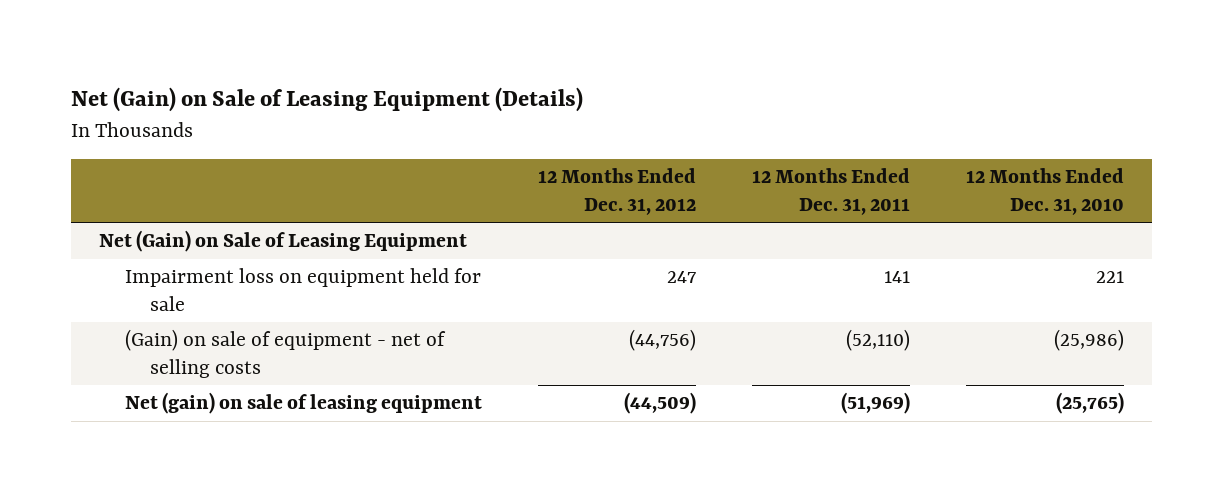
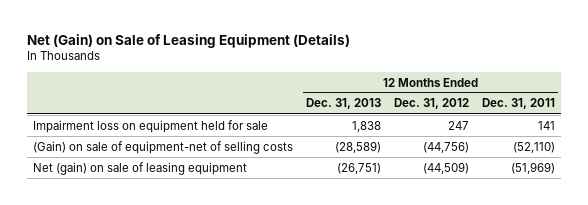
[965,168,1124,216] 12 Months Ended Dec. 31, 2010 -> none
none -> [306,98,382,110] Dec. 31, 2013
[99,230,468,253] Net (Gain) on Sale of Leasing Equipment -> none
[124,329,446,378] (Gain) on sale of equipment - net of selling costs -> [33,140,294,154] (Gain) on sale of equipment-net of selling costs

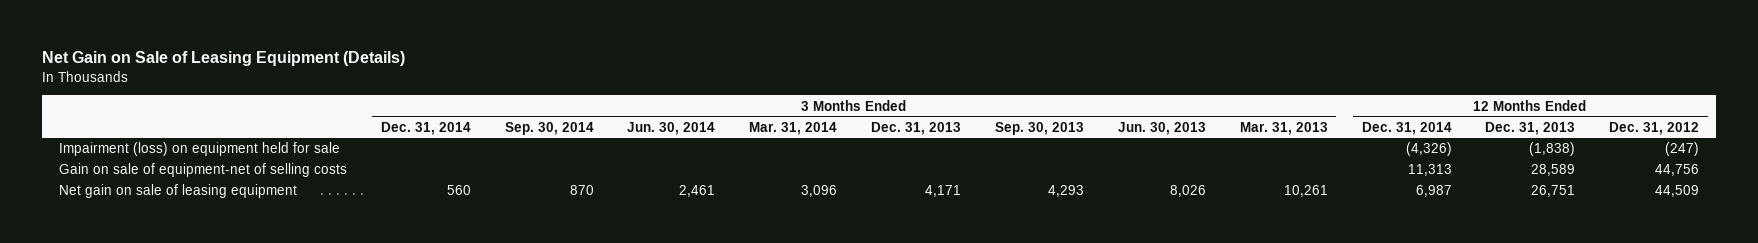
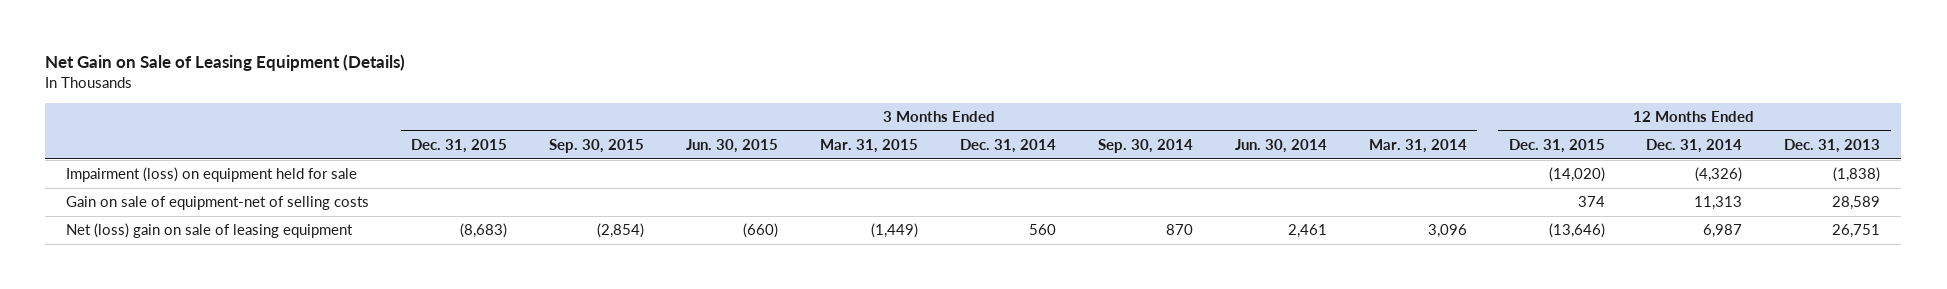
[871,121,962,135] Dec. 31, 2013 -> none
[995,121,1085,135] Sep. 30, 2013 -> none
[1117,121,1206,135] Jun. 30, 2013 -> none
[1239,121,1328,135] Mar. 31, 2013 -> none
[1609,121,1700,135] Dec. 31, 2012 -> none
none -> [411,138,508,153] Dec. 31, 2015
none -> [549,138,645,153] Sep. 30, 2015
none -> [686,138,779,153] Jun. 30, 2015
none -> [820,138,919,153] Mar. 31, 2015
none -> [1508,138,1605,153] Dec. 31, 2015
[58,184,297,199] Net gain on sale of leasing equipment -> [66,223,354,239] Net (loss) gain on sale of leasing equipment

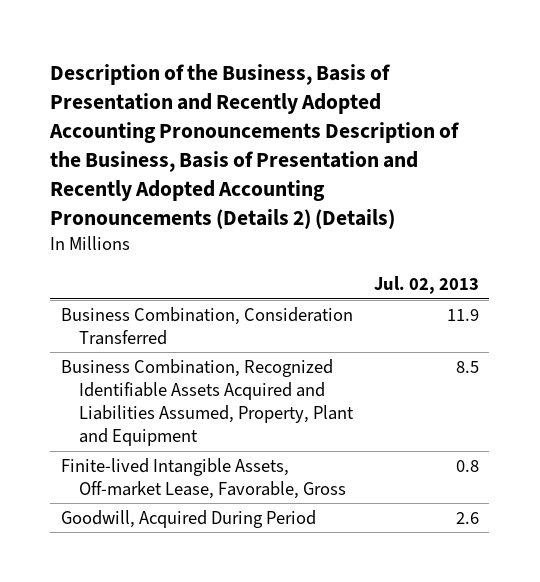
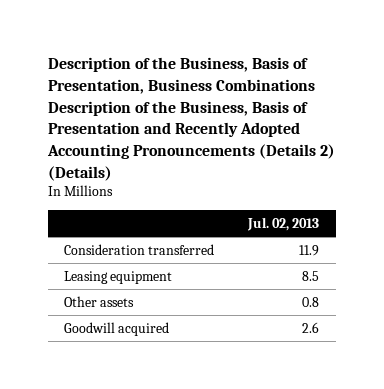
[49,63,460,230] Description of the Business, Basis of Presentation and Recently Adopted Accounting Pronouncements Description of the Business, Basis of Presentation and Recently Adopted Accounting Pronouncements (Details 2) (Details) -> [46,57,335,181] Description of the Business, Basis of Presentation, Business Combinations Description of the Business, Basis of Presentation and Recently Adopted Accounting Pronouncements (Details 2) (Details)
[60,306,353,345] Business Combination, Consideration Transferred -> [64,243,215,255] Consideration transferred
[60,358,355,447] Business Combination, Recognized Identifiable Assets Acquired and Liabilities Assumed, Property, Plant and Equipment -> [64,270,173,284] Leasing equipment
[60,457,347,499] Finite-lived Intangible Assets, Off-market Lease, Favorable, Gross -> [64,295,135,307] Other assets
[60,509,316,528] Goodwill, Acquired During Period -> [64,321,170,336] Goodwill acquired

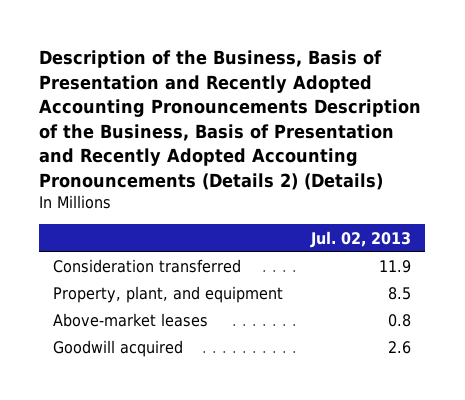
[46,57,335,181] Description of the Business, Basis of Presentation, Business Combinations Description of the Business, Basis of Presentation and Recently Adopted Accounting Pronouncements (Details 2) (Details) -> [39,49,422,191] Description of the Business, Basis of Presentation and Recently Adopted Accounting Pronouncements Description of the Business, Basis of Presentation and Recently Adopted Accounting Pronouncements (Details 2) (Details)
[64,270,173,284] Leasing equipment -> [53,286,284,304] Property, plant, and equipment
[64,295,135,307] Other assets -> [53,313,209,328] Above-market leases

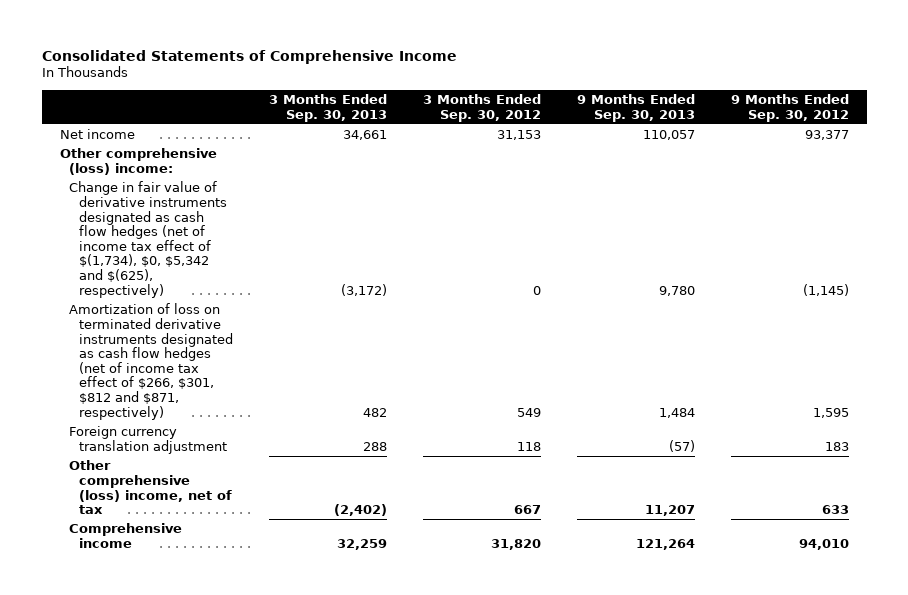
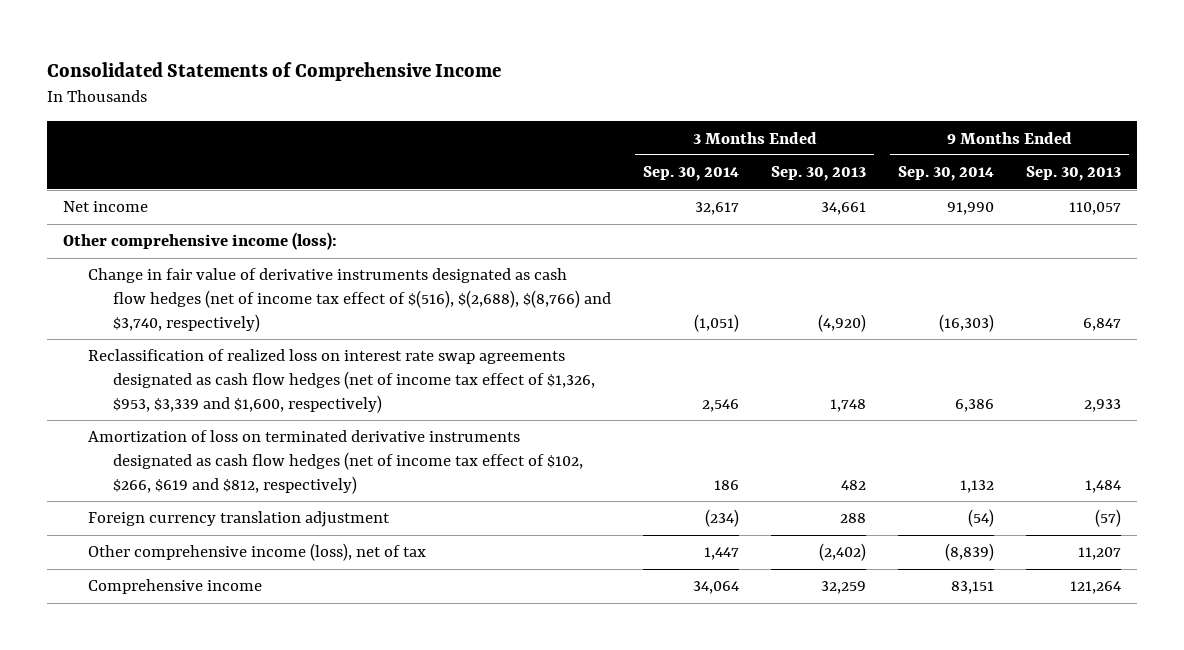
[423,93,542,122] 3 Months Ended Sep. 30, 2012 -> none
[730,93,849,122] 9 Months Ended Sep. 30, 2012 -> none
none -> [643,166,740,182] Sep. 30, 2014
none -> [898,166,995,182] Sep. 30, 2014
[59,148,217,175] Other comprehensive (loss) income: -> [63,232,338,251] Other comprehensive income (loss):
[69,181,228,298] Change in fair value of derivative instruments designated as cash flow hedges (net of income tax effect of $(1,734), $0, $5,342 and $(625), respectively) -> [88,268,612,332] Change in fair value of derivative instruments designated as cash flow hedges (net of income tax effect of $(516), $(2,688), $(8,766) and $3,740, respectively)
[341,283,388,296] (3,172) -> [818,313,867,332] (4,920)
[658,285,695,296] 9,780 -> [1083,317,1122,331] 6,847
none -> [88,349,596,413] Reclassification of realized loss on interest rate swap agreements designated as cash flow hedges (net of income tax effect of $1,326, $953, $3,339 and $1,600, respectively)
[69,303,234,420] Amortization of loss on terminated derivative instruments designated as cash flow hedges (net of income tax effect of $266, $301, $812 and $871, respectively) -> [88,430,584,494] Amortization of loss on terminated derivative instruments designated as cash flow hedges (net of income tax effect of $102, $266, $619 and $812, respectively)
[69,460,233,515] Other comprehensive (loss) income, net of tax -> [88,543,427,562] Other comprehensive income (loss), net of tax

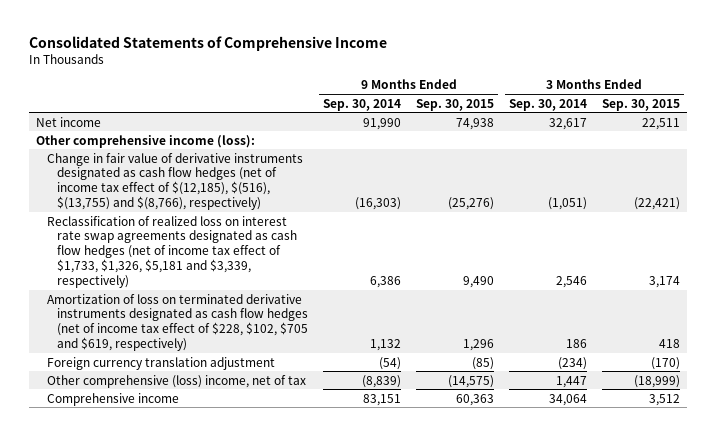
[771,166,867,182] Sep. 30, 2013 -> none
[1026,166,1122,182] Sep. 30, 2013 -> none
none -> [416,98,495,111] Sep. 30, 2015
none -> [601,98,680,111] Sep. 30, 2015
[88,268,612,332] Change in fair value of derivative instruments designated as cash flow hedges (net of income tax effect of $(516), $(2,688), $(8,766) and $3,740, respectively) -> [46,152,303,211] Change in fair value of derivative instruments designated as cash flow hedges (net of income tax effect of $(12,185), $(516), $(13,755) and $(8,766), respectively)
[88,349,596,413] Reclassification of realized loss on interest rate swap agreements designated as cash flow hedges (net of income tax effect of $1,326, $953, $3,339 and $1,600, respectively) -> [46,215,298,289] Reclassification of realized loss on interest rate swap agreements designated as cash flow hedges (net of income tax effect of $1,733, $1,326, $5,181 and $3,339, respectively)
[88,430,584,494] Amortization of loss on terminated derivative instruments designated as cash flow hedges (net of income tax effect of $102, $266, $619 and $812, respectively) -> [46,293,309,352] Amortization of loss on terminated derivative instruments designated as cash flow hedges (net of income tax effect of $228, $102, $705 and $619, respectively)
[88,543,427,562] Other comprehensive income (loss), net of tax -> [46,374,306,388] Other comprehensive (loss) income, net of tax

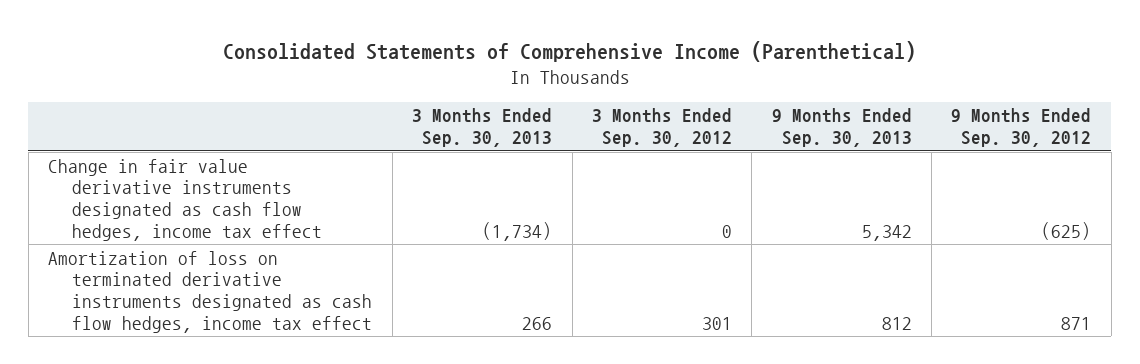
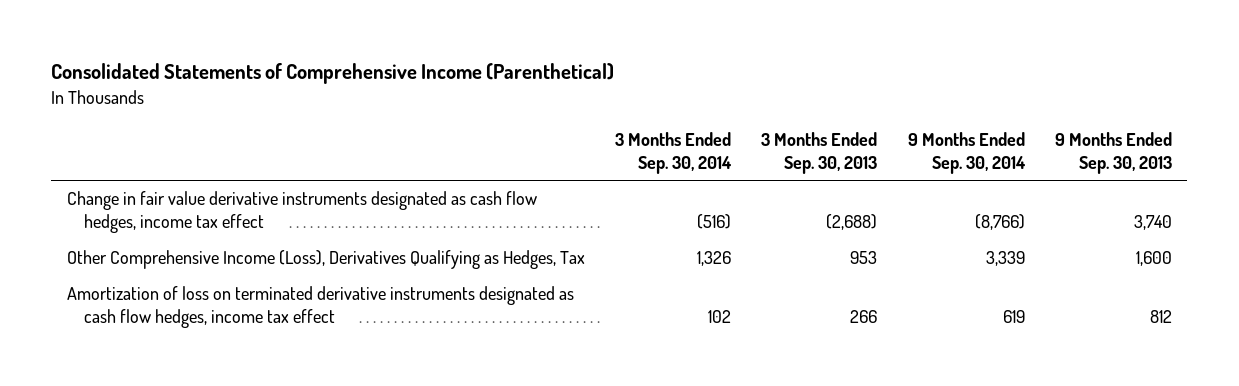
[591,108,732,148] 3 Months Ended Sep. 30, 2012 -> none
[951,108,1092,148] 9 Months Ended Sep. 30, 2012 -> none
none -> [615,132,733,175] 3 Months Ended Sep. 30, 2014
none -> [907,132,1026,175] 9 Months Ended Sep. 30, 2014
[482,222,553,242] (1,734) -> [826,214,878,231] (2,688)
[861,225,912,242] 5,342 -> [1134,215,1173,231] 3,740
none -> [66,250,585,270] Other Comprehensive Income (Loss), Derivatives Qualifying as Hedges, Tax

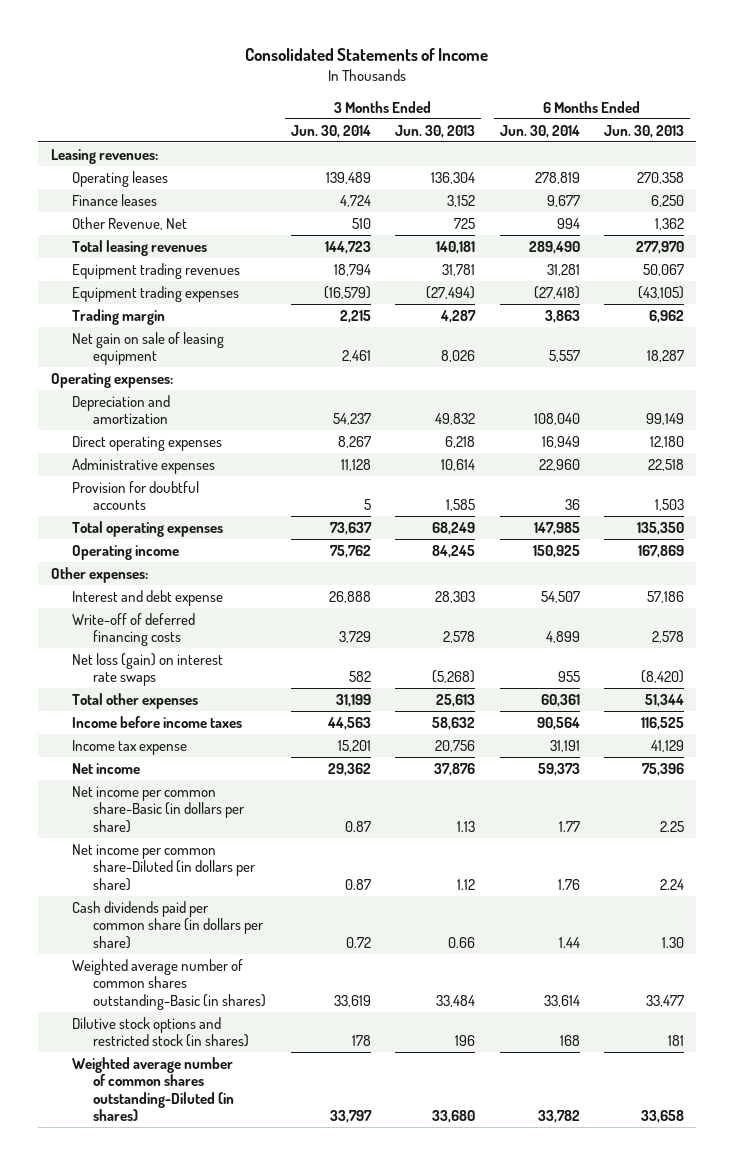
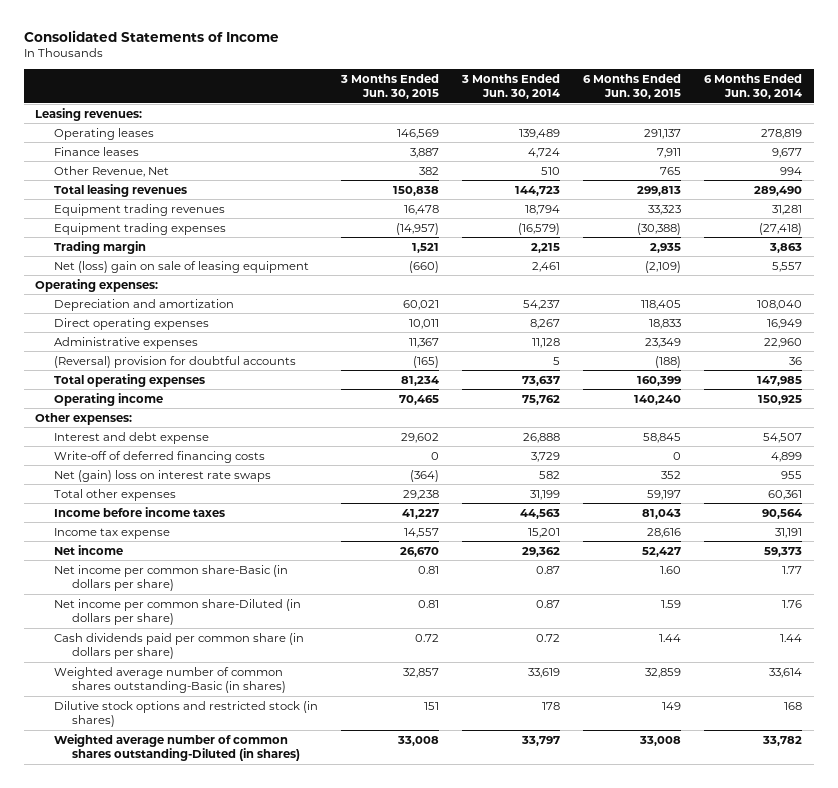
[395,124,476,138] Jun. 30, 2013 -> none
[604,124,685,138] Jun. 30, 2013 -> none
none -> [339,73,439,100] 3 Months Ended Jun. 30, 2015
none -> [583,73,682,100] 6 Months Ended Jun. 30, 2015
[71,331,224,366] Net gain on sale of leasing equipment -> [53,260,309,273] Net (loss) gain on sale of leasing equipment
[71,480,199,511] Provision for doubtful accounts -> [53,355,296,368] (Reversal) provision for doubtful accounts
[71,652,223,687] Net loss (gain) on interest rate swaps -> [53,469,271,482] Net (gain) loss on interest rate swaps

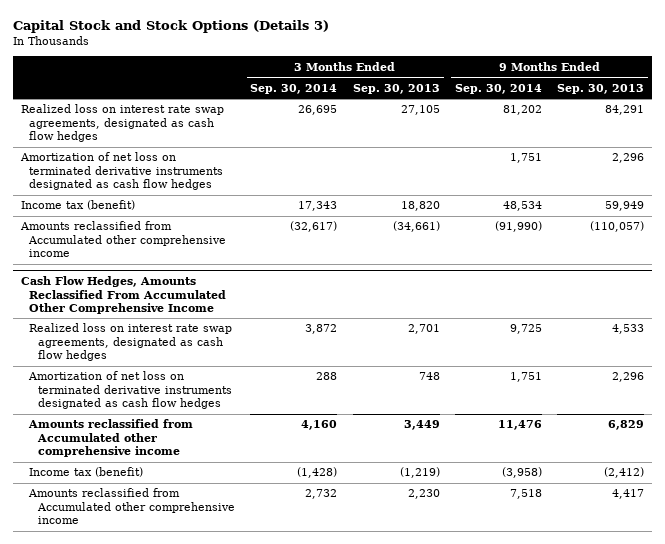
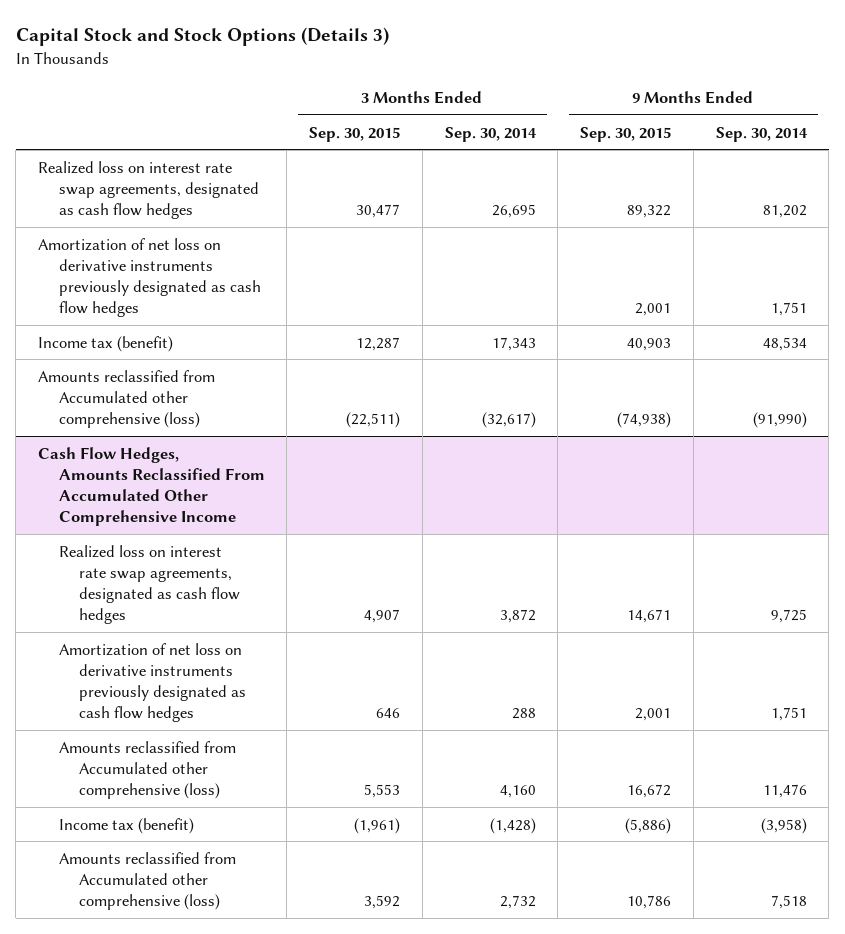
[352,83,440,94] Sep. 30, 2013 -> none
[557,83,645,94] Sep. 30, 2013 -> none
none -> [309,126,401,142] Sep. 30, 2015
none -> [580,126,672,142] Sep. 30, 2015
[19,152,224,191] Amortization of net loss on terminated derivative instruments designated as cash flow hedges -> [37,237,261,318] Amortization of net loss on derivative instruments previously designated as cash flow hedges
[19,221,227,258] Amounts reclassified from Accumulated other comprehensive income -> [37,369,215,428] Amounts reclassified from Accumulated other comprehensive (loss)
[28,371,233,410] Amortization of net loss on terminated derivative instruments designated as cash flow hedges -> [58,642,247,723] Amortization of net loss on derivative instruments previously designated as cash flow hedges
[28,419,194,458] Amounts reclassified from Accumulated other comprehensive income -> [58,740,236,799] Amounts reclassified from Accumulated other comprehensive (loss)
[28,488,236,525] Amounts reclassified from Accumulated other comprehensive income -> [58,851,236,910] Amounts reclassified from Accumulated other comprehensive (loss)

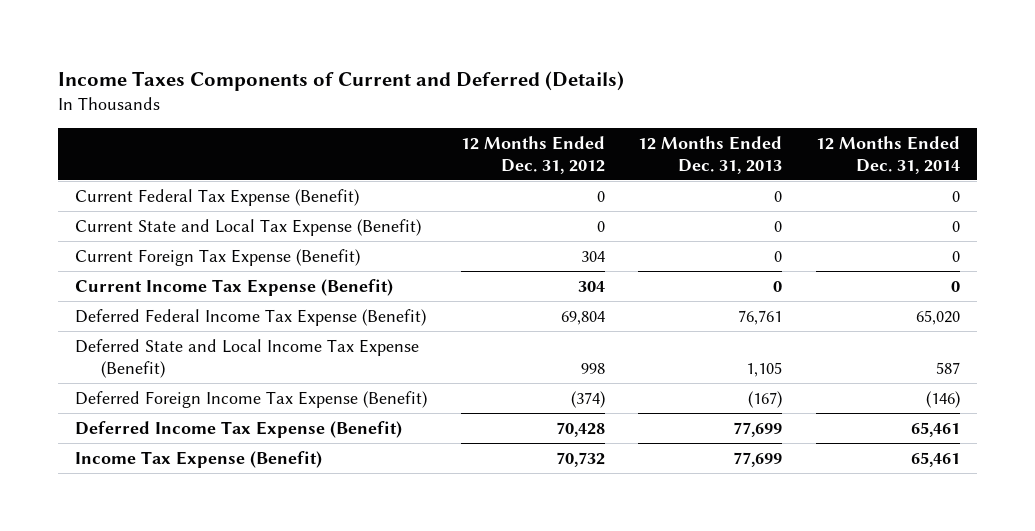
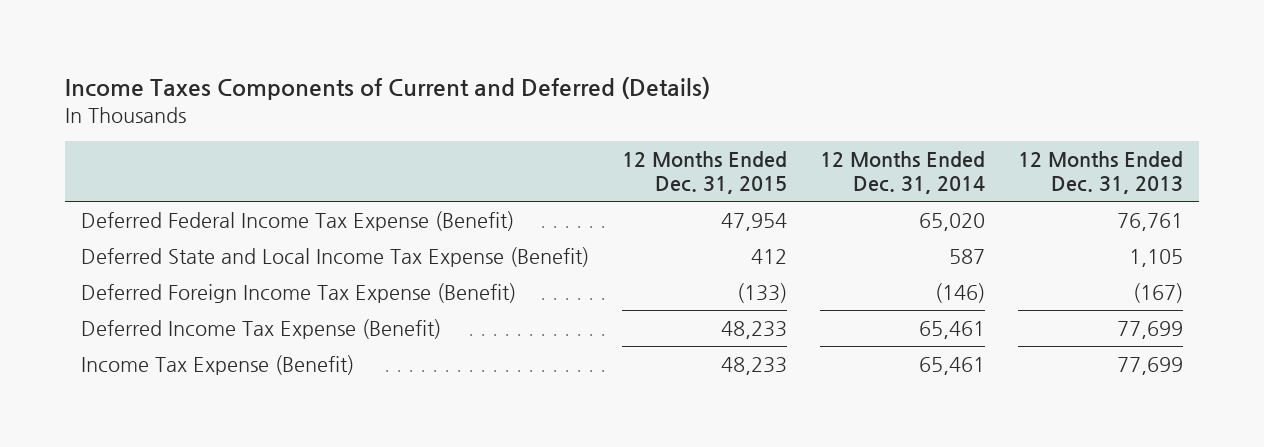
[460,135,605,174] 12 Months Ended Dec. 31, 2012 -> none
none -> [622,151,788,195] 12 Months Ended Dec. 31, 2015
[74,188,359,206] Current Federal Tax Expense (Benefit) -> none
[74,218,421,236] Current State and Local Tax Expense (Benefit) -> none
[74,248,360,266] Current Foreign Tax Expense (Benefit) -> none
[74,278,393,296] Current Income Tax Expense (Benefit) -> none

